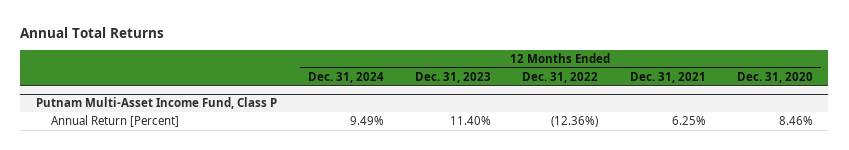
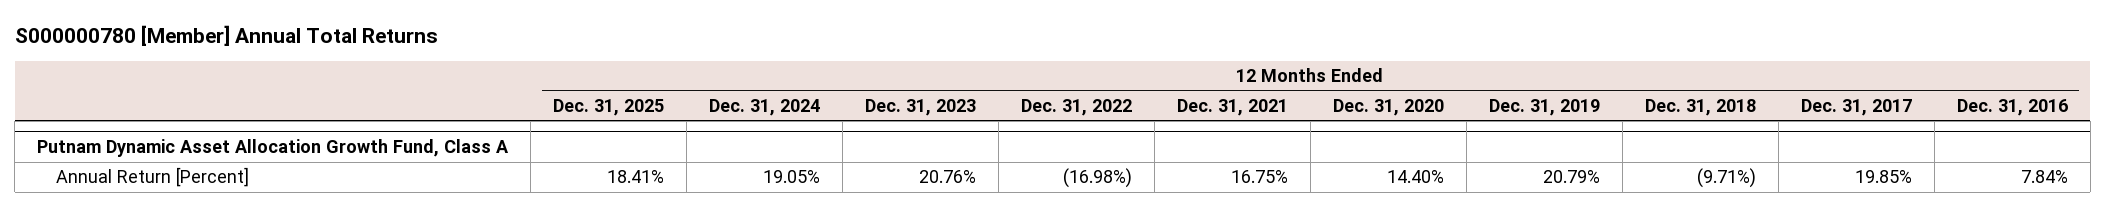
[20,27,165,39] Annual Total Returns -> [14,24,438,46] S000000780 [Member] Annual Total Returns
none -> [553,98,665,116] Dec. 31, 2025
none -> [1488,98,1600,116] Dec. 31, 2019
none -> [1644,98,1756,116] Dec. 31, 2018
none -> [1800,98,1912,116] Dec. 31, 2017
none -> [1956,98,2068,116] Dec. 31, 2016
[36,97,278,110] Putnam Multi-Asset Income Fund, Class P -> none
none -> [37,139,510,158] Putnam Dynamic Asset Allocation Growth Fund, Class A
[350,116,385,126] 9.49% -> [763,170,821,184] 19.05%
[450,116,492,126] 11.40% -> [919,170,977,184] 20.76%
[551,116,599,128] (12.36%) -> [1063,168,1133,189] (16.98%)
[671,116,706,126] 6.25% -> [1231,170,1289,184] 16.75%
[778,116,813,126] 8.46% -> [1386,170,1444,184] 14.40%

